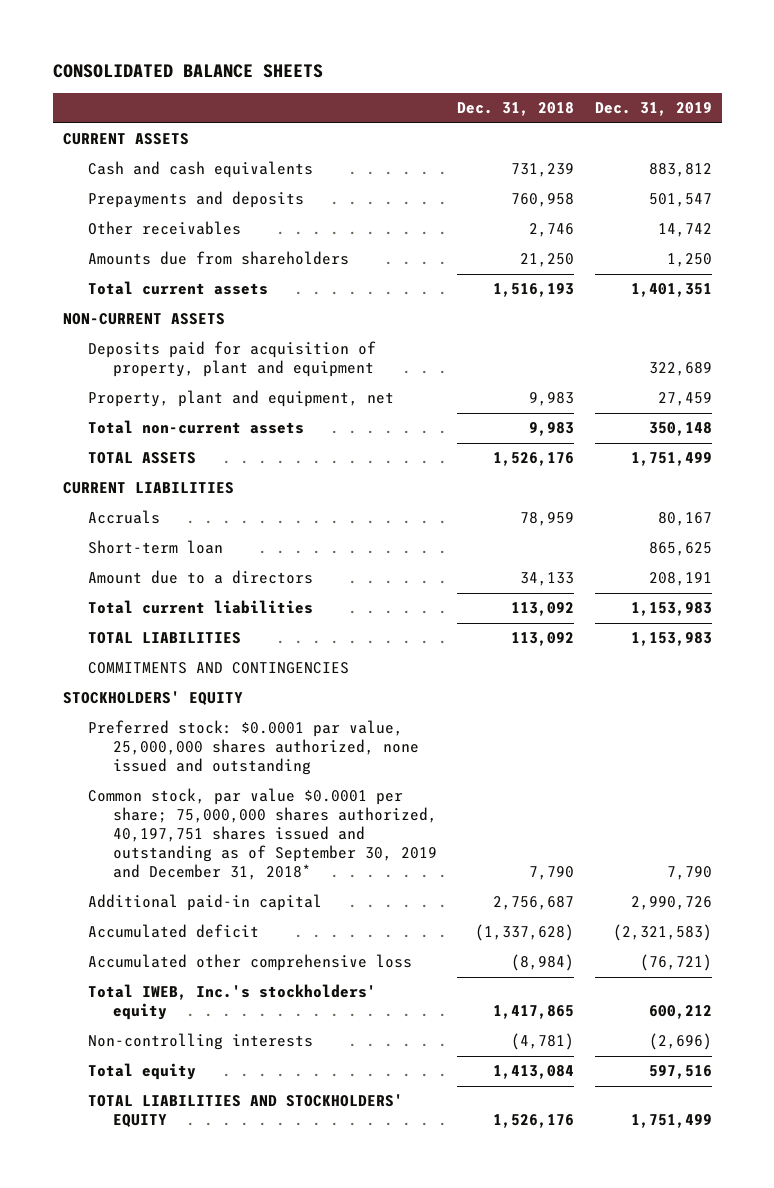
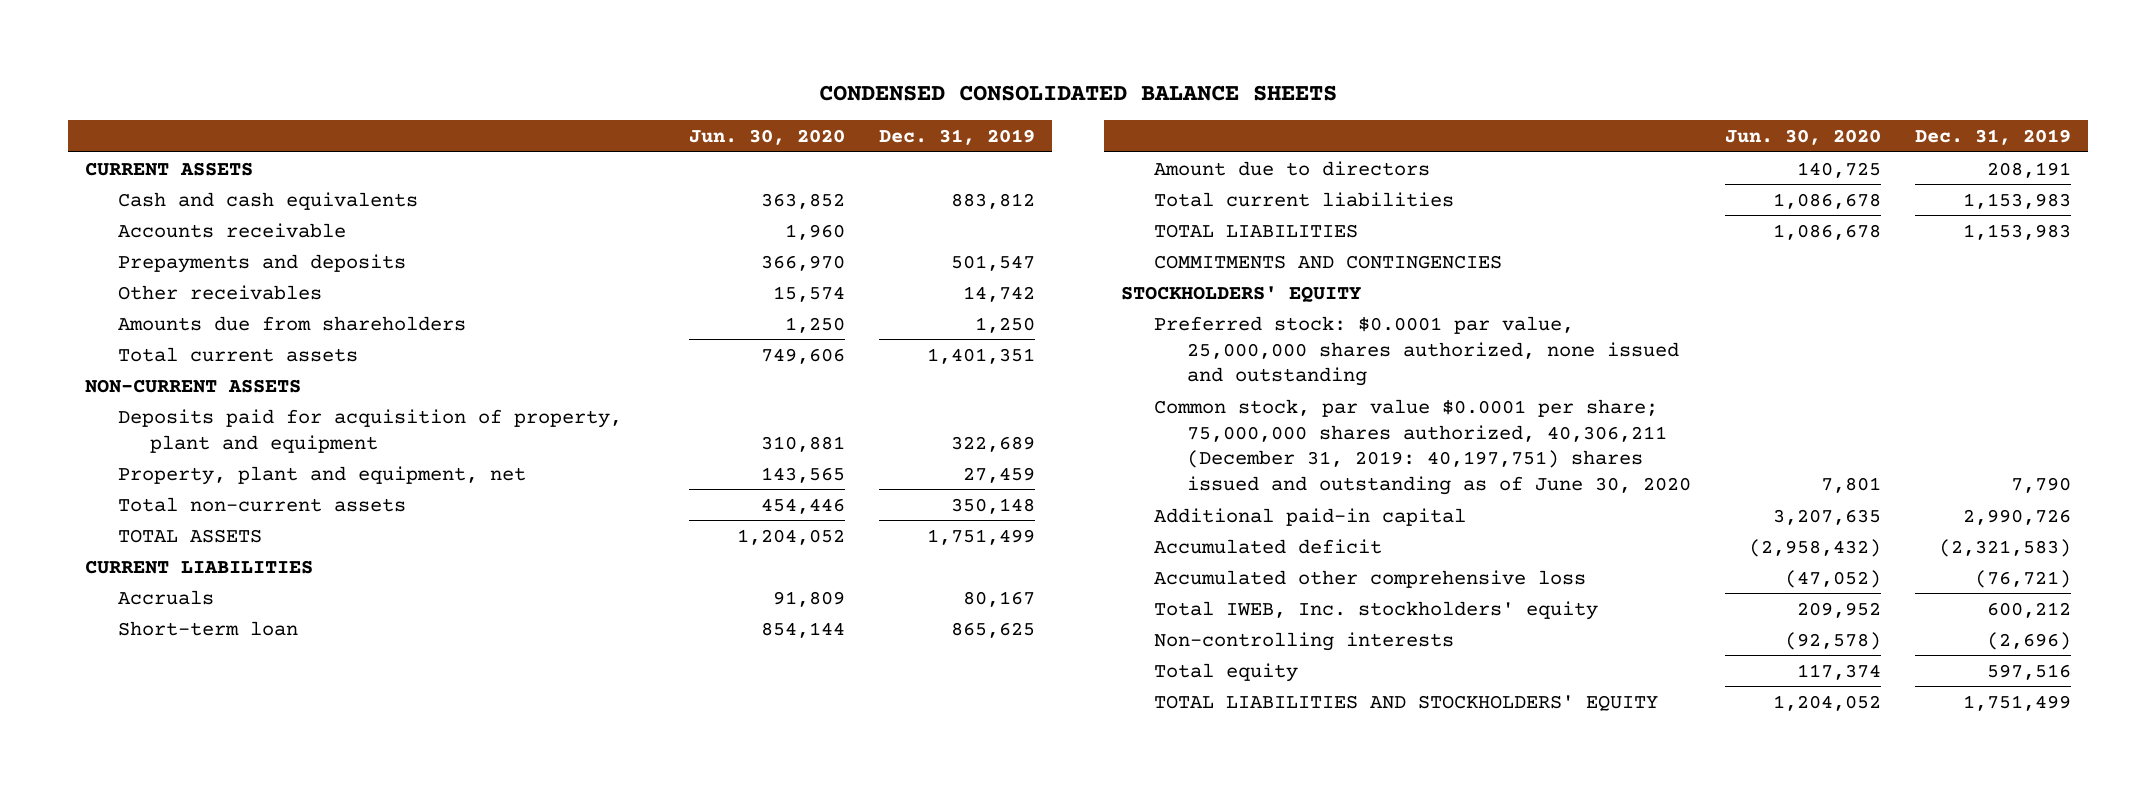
[52,63,323,78] CONSOLIDATED BALANCE SHEETS -> [818,84,1337,101] CONDENSED CONSOLIDATED BALANCE SHEETS
[457,102,575,117] Dec. 31, 2018 -> none
none -> [688,129,845,146] Jun. 30, 2020
none -> [117,222,346,238] Accounts receivable
[87,570,313,585] Amount due to a directors -> [1153,160,1430,176] Amount due to directors
[87,788,438,881] Common stock, par value $0.0001 per share; 75,000,000 shares authorized, 40,197,751 shares issued and outstanding as of September 30, 2019 and December 31, 2018* -> [1153,398,1691,496] Common stock, par value $0.0001 per share; 75,000,000 shares authorized, 40,306,211 (December 31, 2019: 40,197,751) shares issued and outstanding as of June 30, 2020
[87,984,376,1021] Total IWEB, Inc.'s stockholders' equity -> [1153,600,1598,620] Total IWEB, Inc. stockholders' equity

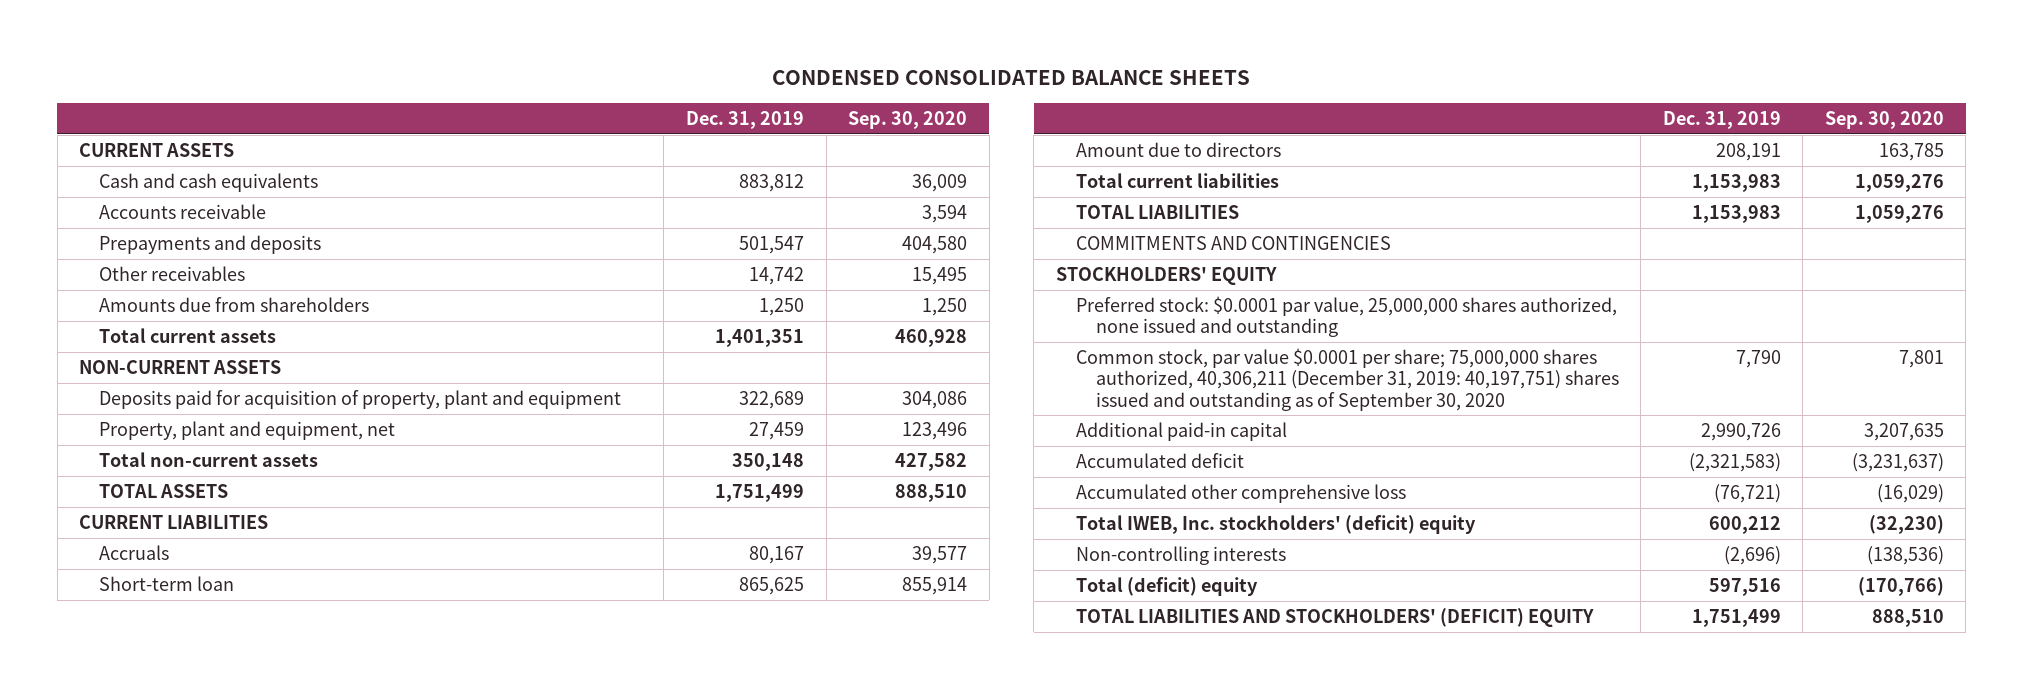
[688,129,845,146] Jun. 30, 2020 -> none
none -> [848,110,968,129] Sep. 30, 2020
[1153,398,1691,496] Common stock, par value $0.0001 per share; 75,000,000 shares authorized, 40,306,211 (December 31, 2019: 40,197,751) shares issued and outstanding as of June 30, 2020 -> [1075,347,1619,411] Common stock, par value $0.0001 per share; 75,000,000 shares authorized, 40,306,211 (December 31, 2019: 40,197,751) shares issued and outstanding as of September 30, 2020
[1153,600,1598,620] Total IWEB, Inc. stockholders' equity -> [1075,514,1476,534] Total IWEB, Inc. stockholders' (deficit) equity
[1153,662,1298,682] Total equity -> [1075,576,1258,596] Total (deficit) equity
[1153,694,1658,711] TOTAL LIABILITIES AND STOCKHOLDERS' EQUITY -> [1075,607,1594,627] TOTAL LIABILITIES AND STOCKHOLDERS' (DEFICIT) EQUITY

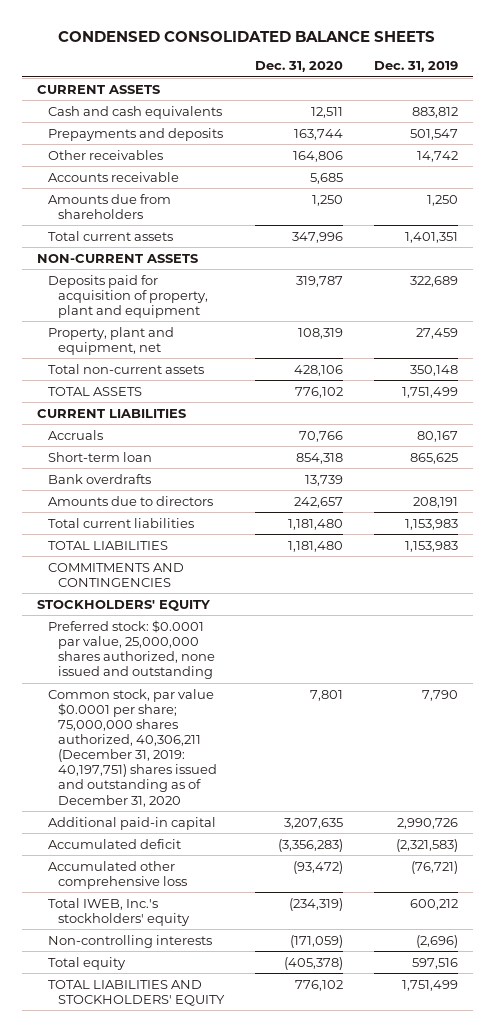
[848,110,968,129] Sep. 30, 2020 -> none
none -> [255,61,344,73] Dec. 31, 2020
[99,203,267,219] Accounts receivable -> [47,171,179,182] Accounts receivable
none -> [47,473,151,484] Bank overdrafts
[1075,141,1281,157] Amount due to directors -> [47,495,213,506] Amounts due to directors
[1075,347,1619,411] Common stock, par value $0.0001 per share; 75,000,000 shares authorized, 40,306,211 (December 31, 2019: 40,197,751) shares issued and outstanding as of September 30, 2020 -> [47,688,218,807] Common stock, par value $0.0001 per share; 75,000,000 shares authorized, 40,306,211 (December 31, 2019: 40,197,751) shares issued and outstanding as of December 31, 2020
[1075,514,1476,534] Total IWEB, Inc. stockholders' (deficit) equity -> [47,897,191,926] Total IWEB, Inc.'s stockholders' equity
[1075,576,1258,596] Total (deficit) equity -> [47,956,126,970] Total equity
[1075,607,1594,627] TOTAL LIABILITIES AND STOCKHOLDERS' (DEFICIT) EQUITY -> [47,979,226,1006] TOTAL LIABILITIES AND STOCKHOLDERS' EQUITY

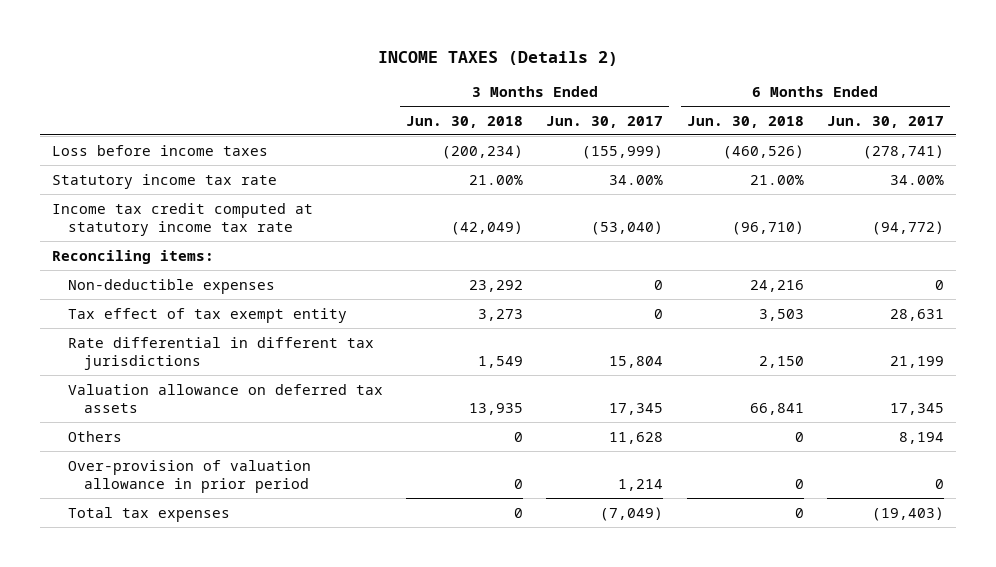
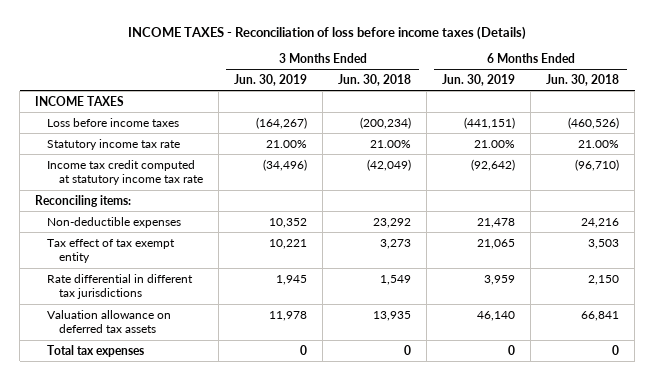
[378,50,619,66] INCOME TAXES (Details 2) -> [128,26,527,41] INCOME TAXES - Reconciliation of loss before income taxes (Details)
[546,115,664,128] Jun. 30, 2017 -> none
[827,115,945,128] Jun. 30, 2017 -> none
none -> [234,74,308,87] Jun. 30, 2019
none -> [442,74,516,87] Jun. 30, 2019
none -> [35,95,125,106] INCOME TAXES
[67,430,122,442] Others -> none
[67,459,311,493] Over-provision of valuation allowance in prior period -> none

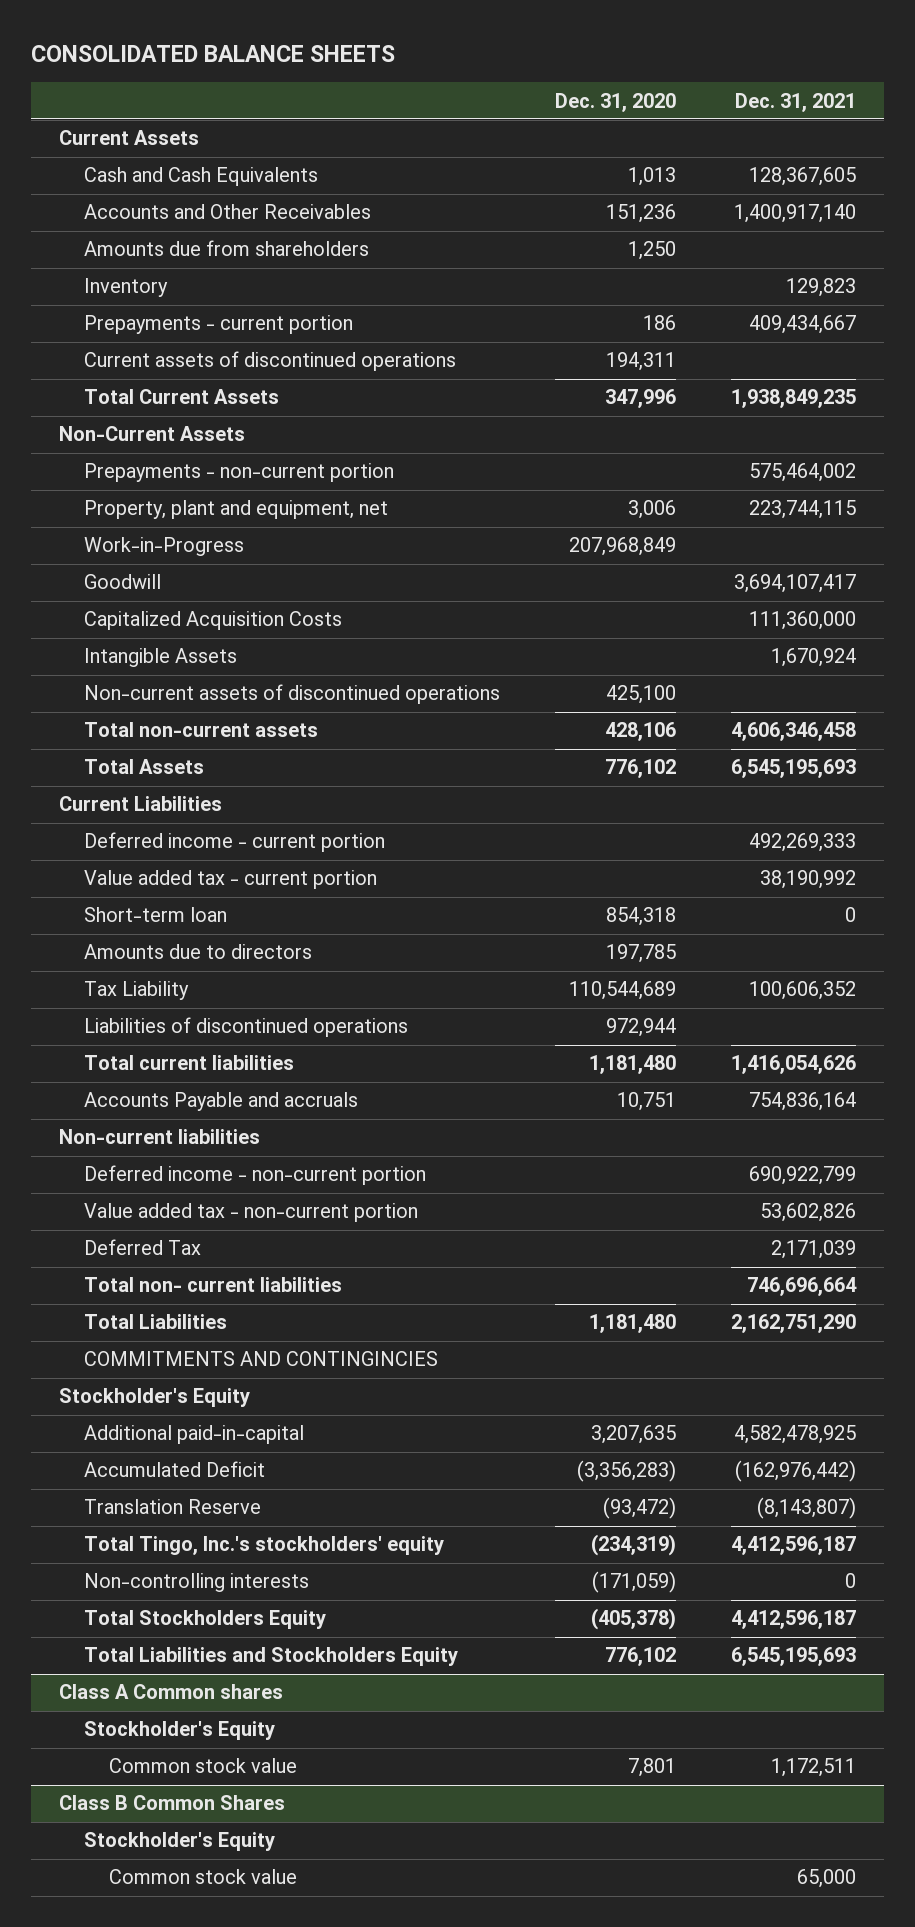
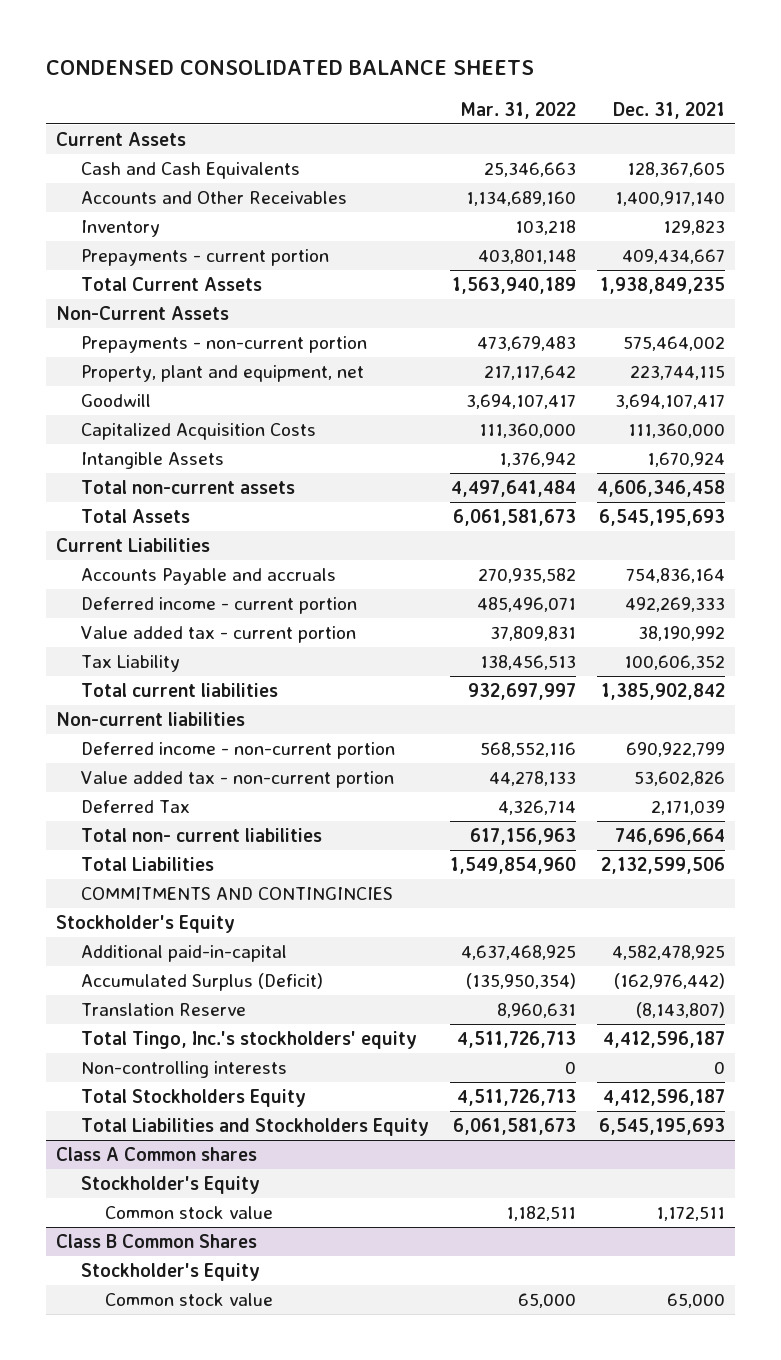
[30,45,395,63] CONSOLIDATED BALANCE SHEETS -> [45,60,534,76] CONDENSED CONSOLIDATED BALANCE SHEETS
[555,92,677,112] Dec. 31, 2020 -> none
none -> [459,101,576,119] Mar. 31, 2022
[83,240,369,257] Amounts due from shareholders -> none
[83,351,456,372] Current assets of discontinued operations -> none
[83,537,244,557] Work-in-Progress -> none
[83,684,500,705] Non-current assets of discontinued operations -> none
[83,1092,358,1112] Accounts Payable and accruals -> [80,568,336,586] Accounts Payable and accruals
[83,907,227,923] Short-term loan -> none
[83,944,312,960] Amounts due to directors -> none
[83,1017,408,1038] Liabilities of discontinued operations -> none
[731,1055,857,1075] 1,416,054,626 -> [600,683,725,701] 1,385,902,842
[731,1314,857,1334] 2,162,751,290 -> [600,857,725,875] 2,132,599,506
[83,1461,265,1478] Accumulated Deficit -> [80,973,323,992] Accumulated Surplus (Deficit)

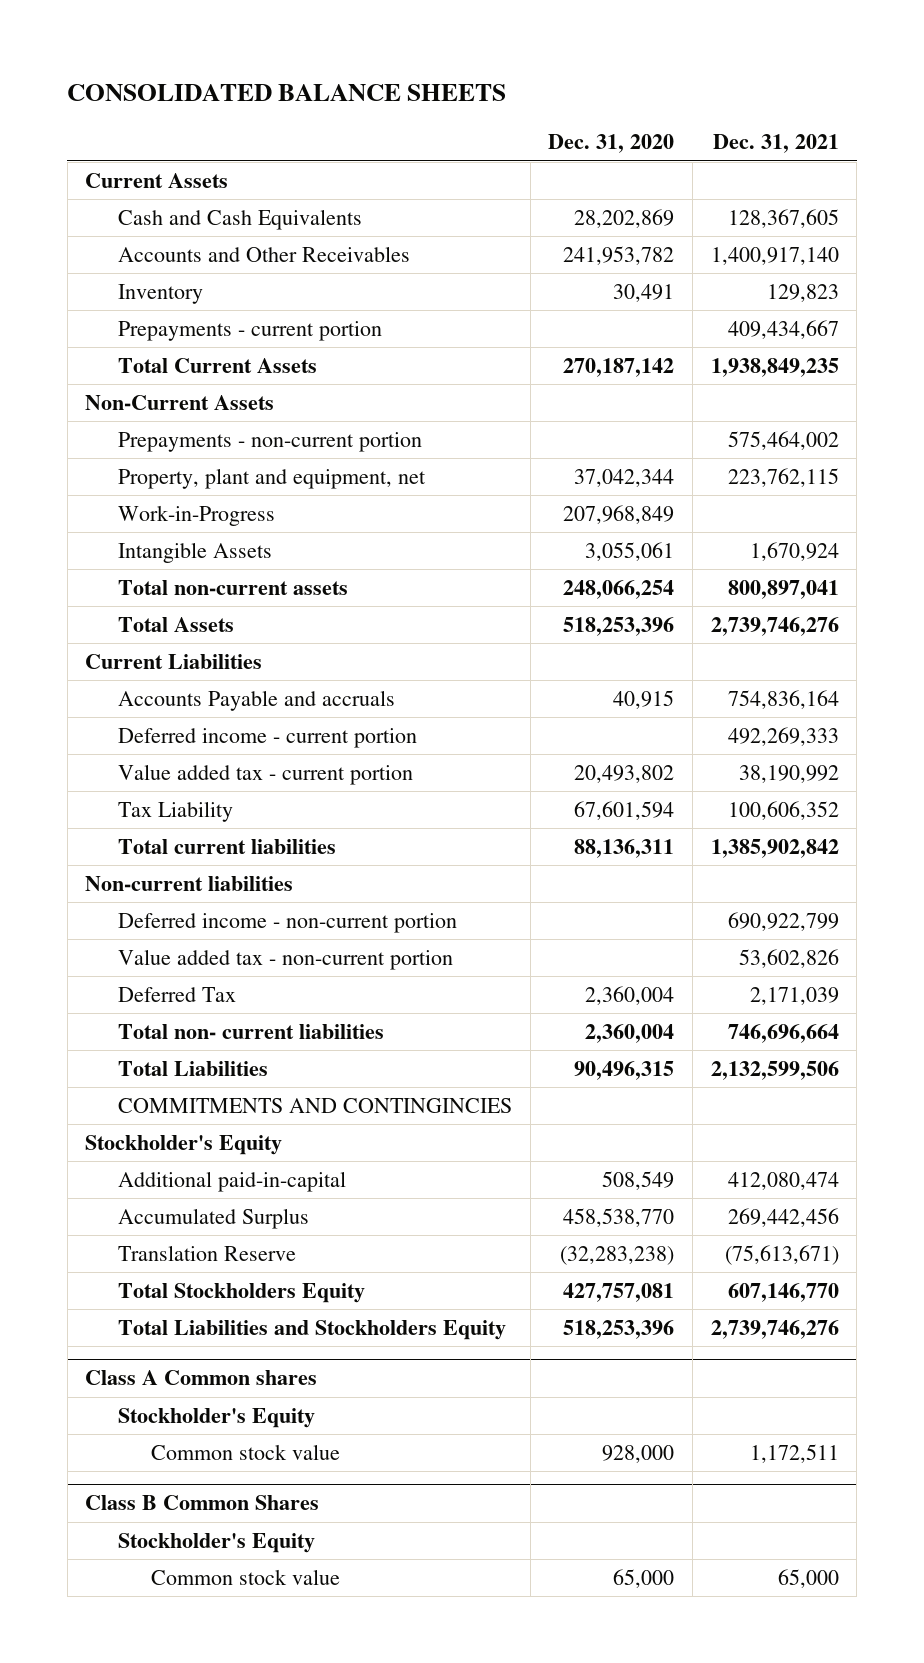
[45,60,534,76] CONDENSED CONSOLIDATED BALANCE SHEETS -> [67,84,507,102] CONSOLIDATED BALANCE SHEETS
[459,101,576,119] Mar. 31, 2022 -> none
none -> [548,134,675,154] Dec. 31, 2020
[80,394,151,408] Goodwill -> none
[80,423,316,441] Capitalized Acquisition Costs -> none
[629,365,725,381] 223,744,115 -> [727,467,839,487] 223,762,115
none -> [118,504,276,526] Work-in-Progress
[596,480,725,498] 4,606,346,458 -> [727,579,839,599] 800,897,041
[598,509,725,527] 6,545,195,693 -> [710,616,839,636] 2,739,746,276
[80,1061,287,1079] Non-controlling interests -> none
[80,1089,306,1108] Total Stockholders Equity -> none
[611,945,725,961] 4,582,478,925 -> [727,1171,839,1190] 412,080,474
[80,973,323,992] Accumulated Surplus (Deficit) -> [118,1207,310,1229] Accumulated Surplus
[613,973,725,990] (162,976,442) -> [727,1207,839,1227] 269,442,456
[635,1002,725,1019] (8,143,807) -> [724,1244,839,1265] (75,613,671)
[80,1031,417,1050] Total Tingo, Inc.'s stockholders' equity -> [118,1282,366,1303] Total Stockholders Equity
[602,1031,725,1049] 4,412,596,187 -> [727,1282,839,1302] 607,146,770
[598,1118,725,1136] 6,545,195,693 -> [710,1319,839,1339] 2,739,746,276

